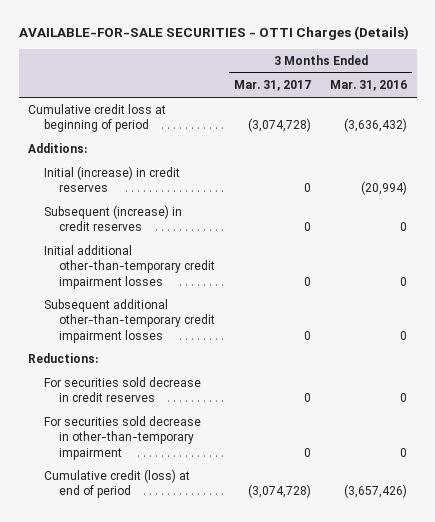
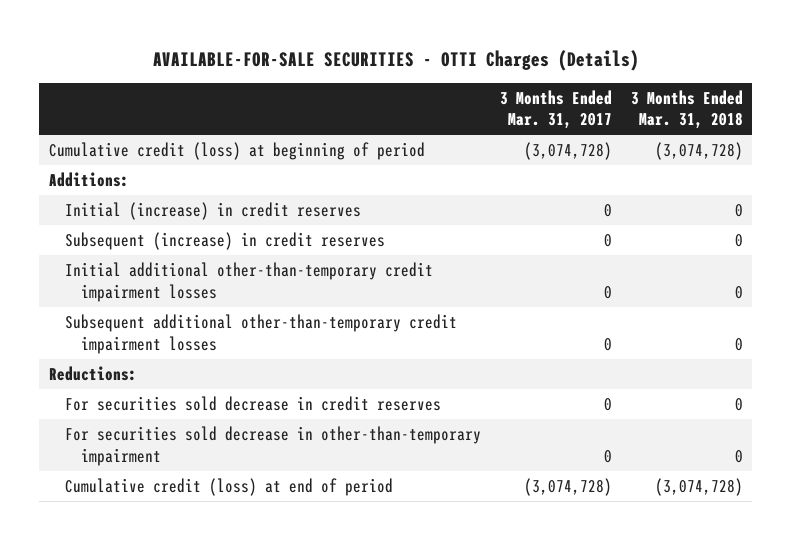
[330,80,408,92] Mar. 31, 2016 -> none
none -> [630,89,743,130] 3 Months Ended Mar. 31, 2018
[28,104,167,133] Cumulative credit loss at beginning of period -> [48,142,425,161] Cumulative credit (loss) at beginning of period

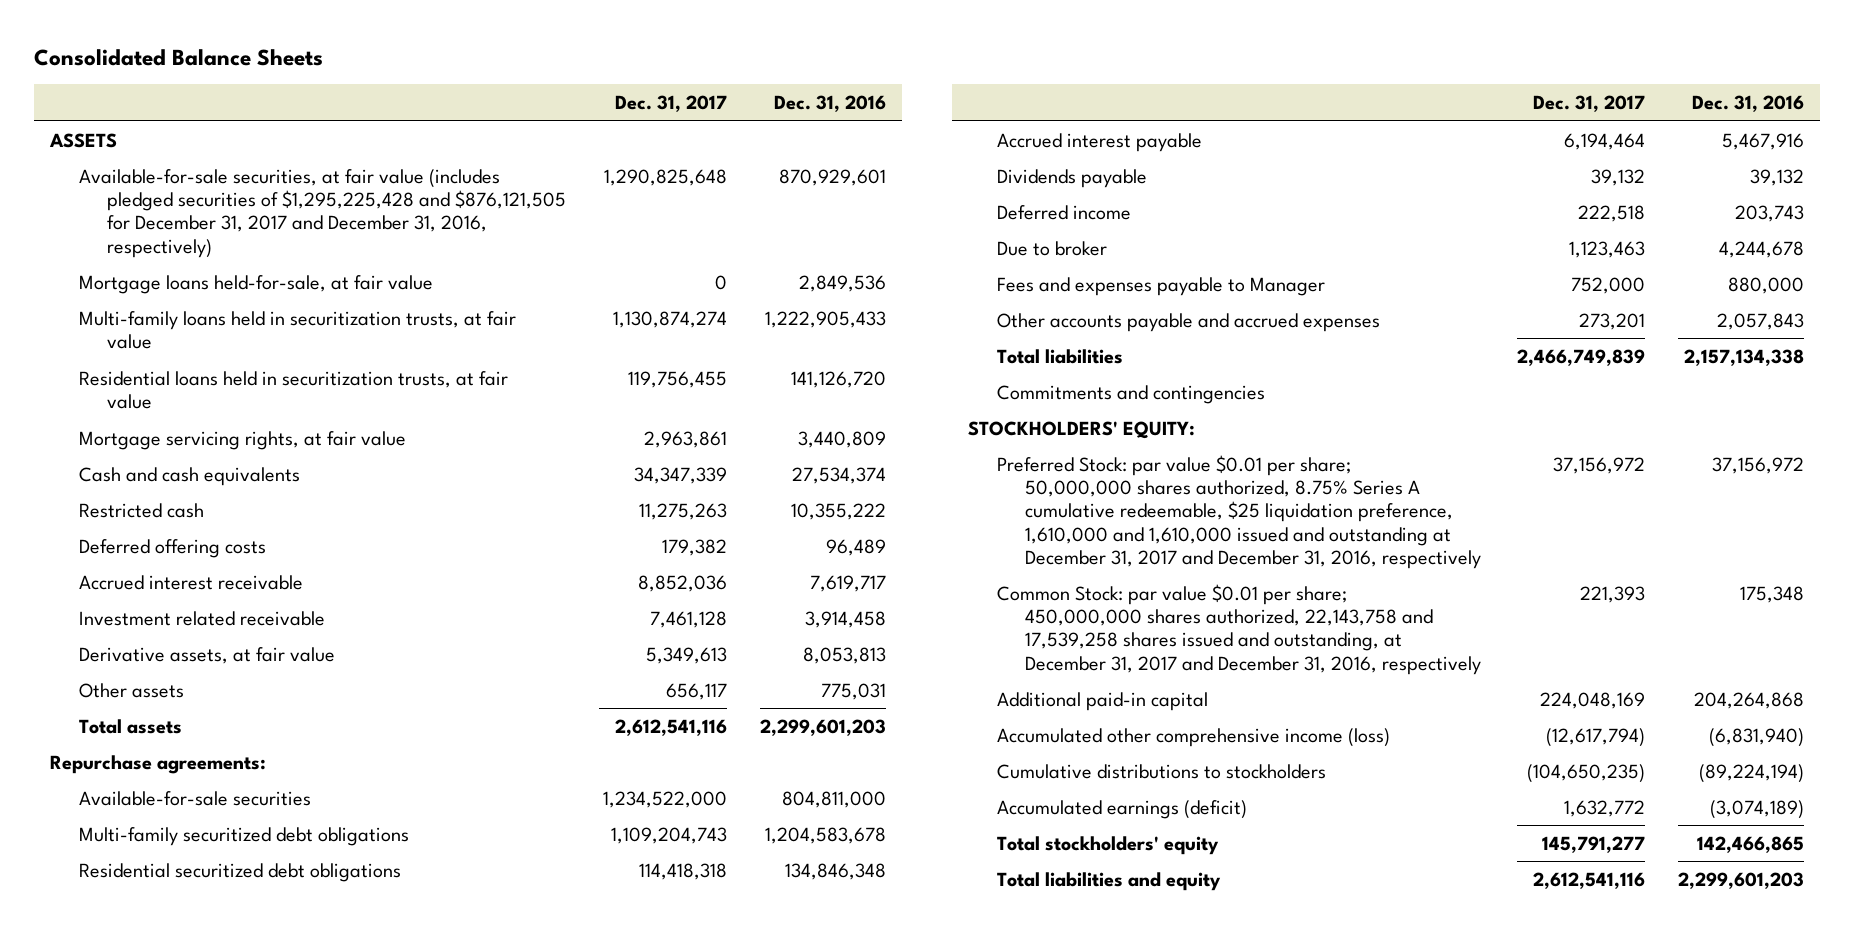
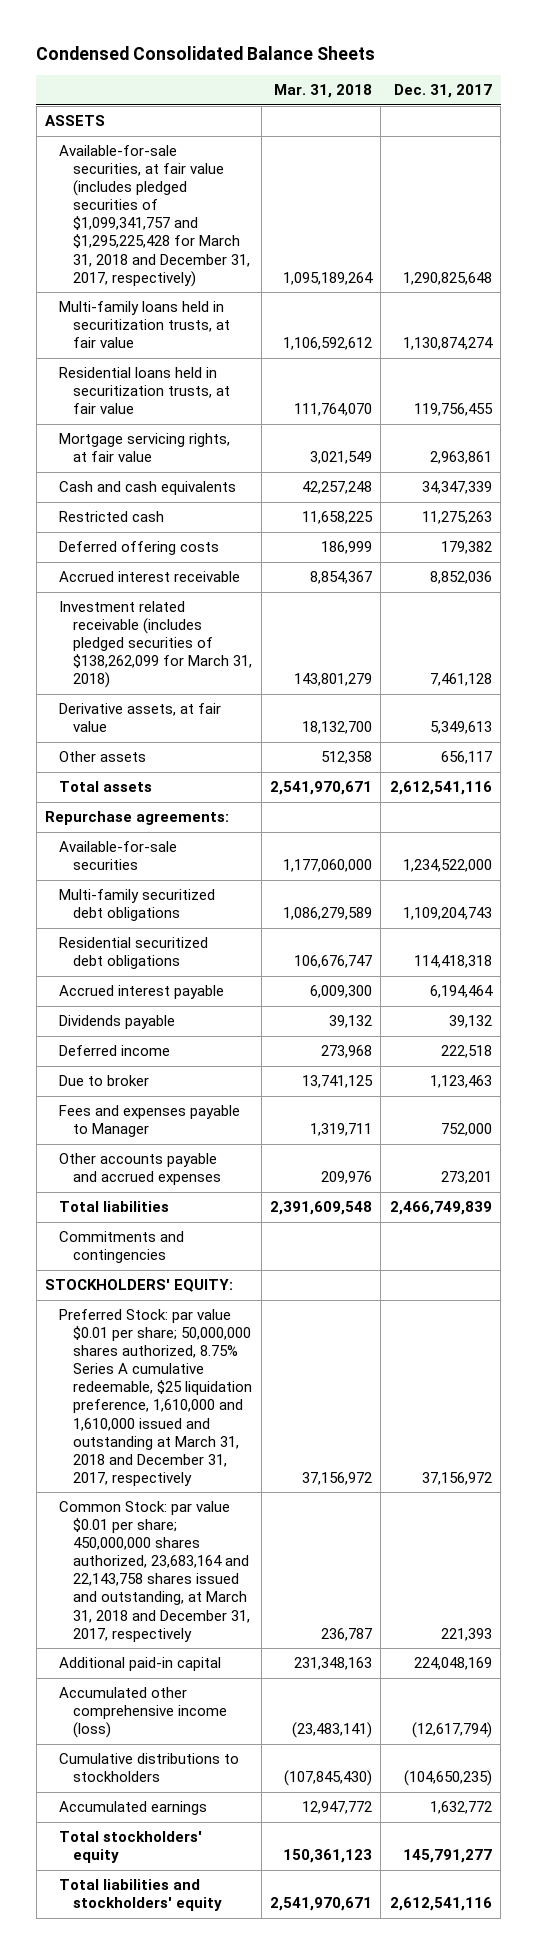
[33,48,323,66] Consolidated Balance Sheets -> [36,45,376,60] Condensed Consolidated Balance Sheets
[773,95,886,113] Dec. 31, 2016 -> none
none -> [274,84,373,99] Mar. 31, 2018
[78,274,433,294] Mortgage loans held-for-sale, at fair value -> none
[78,168,567,258] Available-for-sale securities, at fair value (includes pledged securities of $1,295,225,428 and $876,121,505 for December 31, 2017 and December 31, 2016, respectively) -> [59,145,251,287] Available-for-sale securities, at fair value (includes pledged securities of $1,099,341,757 and $1,295,225,428 for March 31, 2018 and December 31, 2017, respectively)
[78,610,325,626] Investment related receivable -> [59,601,253,689] Investment related receivable (includes pledged securities of $138,262,099 for March 31, 2018)
[996,454,1482,569] Preferred Stock: par value $0.01 per share; 50,000,000 shares authorized, 8.75% Series A cumulative redeemable, $25 liquidation preference, 1,610,000 and 1,610,000 issued and outstanding at December 31, 2017 and December 31, 2016, respectively -> [59,1309,253,1486] Preferred Stock: par value $0.01 per share; 50,000,000 shares authorized, 8.75% Series A cumulative redeemable, $25 liquidation preference, 1,610,000 and 1,610,000 issued and outstanding at March 31, 2018 and December 31, 2017, respectively
[996,583,1482,675] Common Stock: par value $0.01 per share; 450,000,000 shares authorized, 22,143,758 and 17,539,258 shares issued and outstanding, at December 31, 2017 and December 31, 2016, respectively -> [59,1501,251,1642] Common Stock: par value $0.01 per share; 450,000,000 shares authorized, 23,683,164 and 22,143,758 shares issued and outstanding, at March 31, 2018 and December 31, 2017, respectively
[996,799,1247,819] Accumulated earnings (deficit) -> [59,1801,208,1816] Accumulated earnings
[996,871,1221,891] Total liabilities and equity -> [59,1879,223,1912] Total liabilities and stockholders' equity

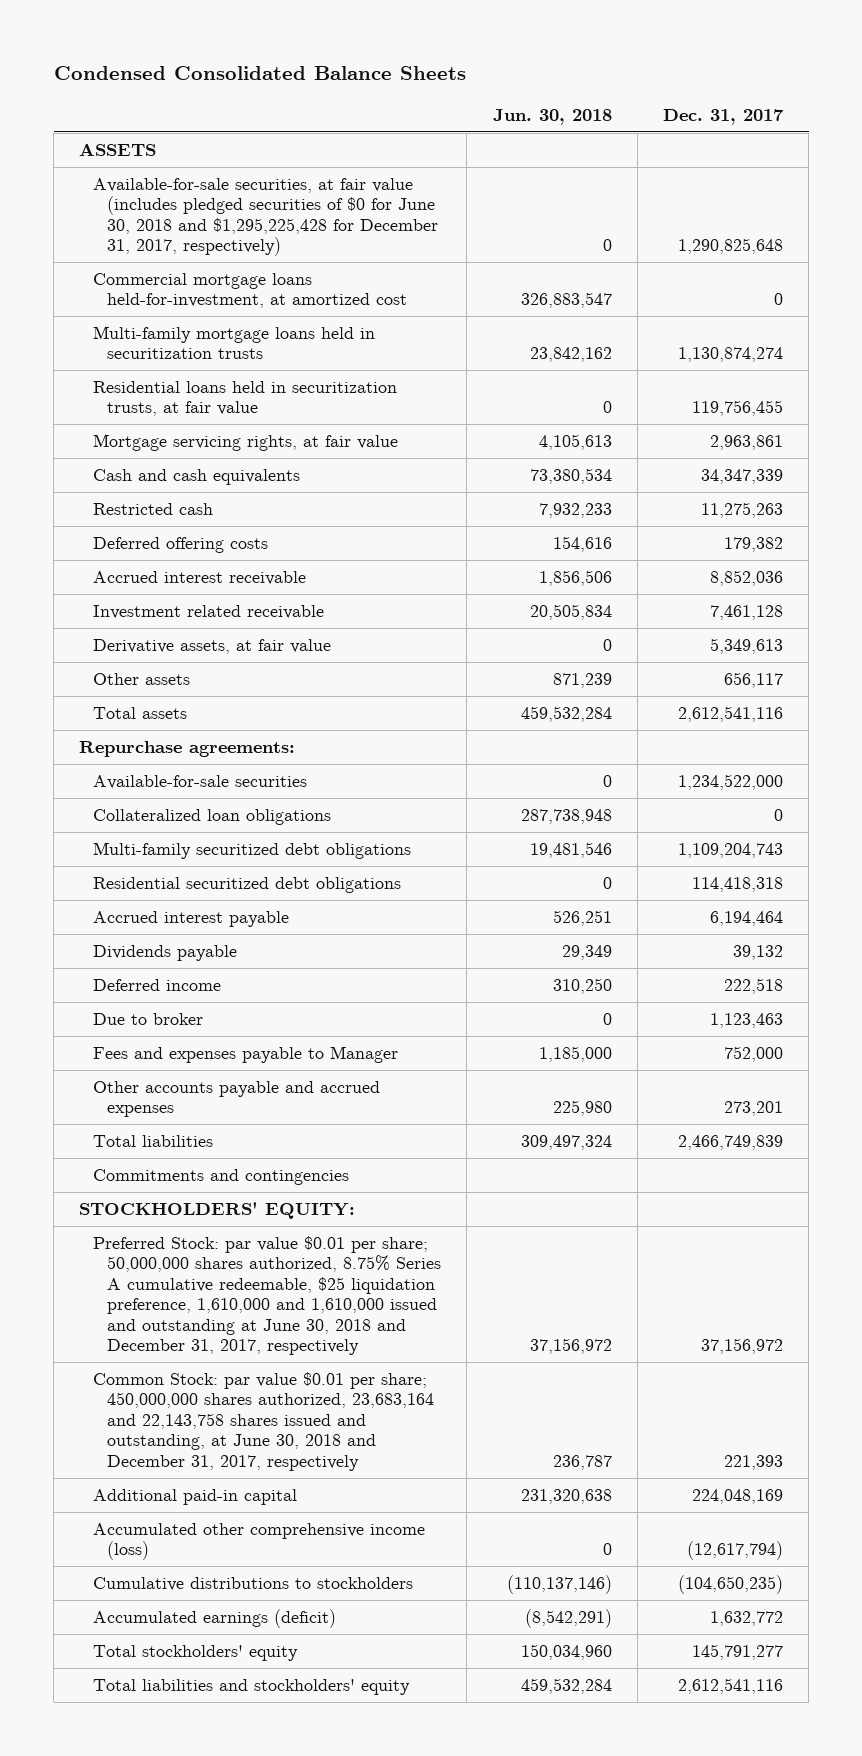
[274,84,373,99] Mar. 31, 2018 -> none
none -> [492,108,612,125] Jun. 30, 2018
[59,145,251,287] Available-for-sale securities, at fair value (includes pledged securities of $1,099,341,757 and $1,295,225,428 for March 31, 2018 and December 31, 2017, respectively) -> [93,177,439,257] Available-for-sale securities, at fair value (includes pledged securities of $0 for June 30, 2018 and $1,295,225,428 for December 31, 2017, respectively)
none -> [93,272,408,309] Commercial mortgage loans held-for-investment, at amortized cost
[59,301,231,349] Multi-family loans held in securitization trusts, at fair value -> [93,325,376,360] Multi-family mortgage loans held in securitization trusts
[59,601,253,689] Investment related receivable (includes pledged securities of $138,262,099 for March 31, 2018) -> [93,604,325,619] Investment related receivable
none -> [93,808,332,825] Collateralized loan obligations
[59,1309,253,1486] Preferred Stock: par value $0.01 per share; 50,000,000 shares authorized, 8.75% Series A cumulative redeemable, $25 liquidation preference, 1,610,000 and 1,610,000 issued and outstanding at March 31, 2018 and December 31, 2017, respectively -> [93,1235,442,1356] Preferred Stock: par value $0.01 per share; 50,000,000 shares authorized, 8.75% Series A cumulative redeemable, $25 liquidation preference, 1,610,000 and 1,610,000 issued and outstanding at June 30, 2018 and December 31, 2017, respectively
[59,1501,251,1642] Common Stock: par value $0.01 per share; 450,000,000 shares authorized, 23,683,164 and 22,143,758 shares issued and outstanding, at March 31, 2018 and December 31, 2017, respectively -> [93,1371,435,1471] Common Stock: par value $0.01 per share; 450,000,000 shares authorized, 23,683,164 and 22,143,758 shares issued and outstanding, at June 30, 2018 and December 31, 2017, respectively
[59,1801,208,1816] Accumulated earnings -> [93,1608,337,1628] Accumulated earnings (deficit)

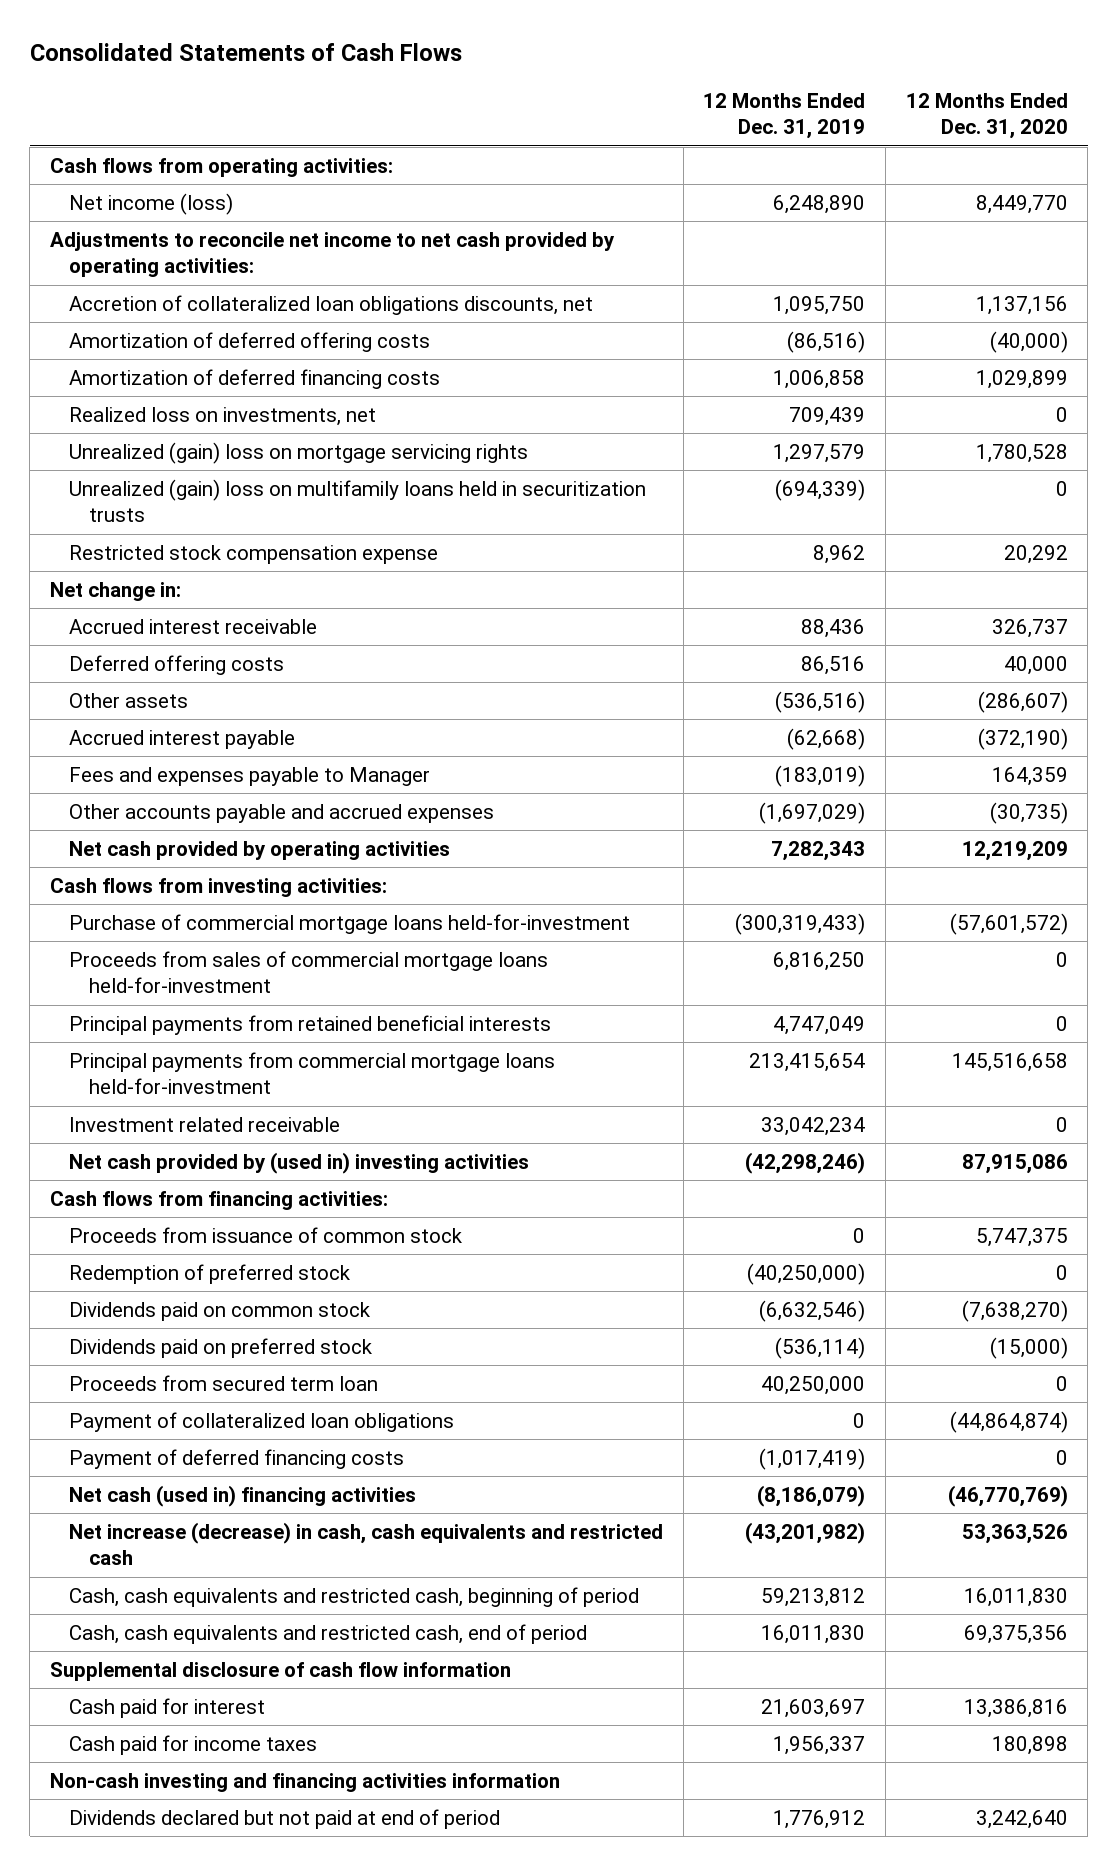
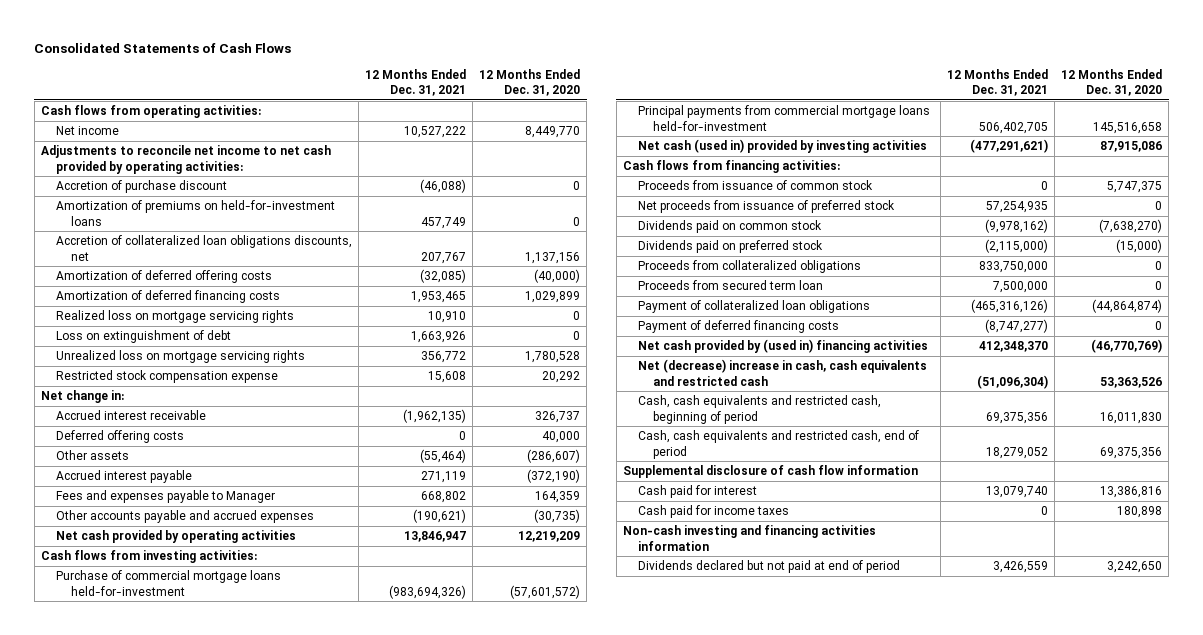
[703,92,866,140] 12 Months Ended Dec. 31, 2019 -> none
none -> [364,68,466,97] 12 Months Ended Dec. 31, 2021
[69,192,234,215] Net income (loss) -> [55,126,119,136] Net income
none -> [55,180,227,194] Accretion of purchase discount
none -> [55,200,335,226] Amortization of premiums on held-for-investment loans
[69,406,377,426] Realized loss on investments, net -> none
[69,478,647,523] Unrealized (gain) loss on multifamily loans held in securitization trusts -> none
none -> [55,310,294,324] Realized loss on mortgage servicing rights
none -> [55,330,231,344] Loss on extinguishment of debt
[69,441,529,464] Unrealized (gain) loss on mortgage servicing rights -> [55,350,305,364] Unrealized loss on mortgage servicing rights
[69,950,549,994] Proceeds from sales of commercial mortgage loans held-for-investment -> none
[69,1014,552,1035] Principal payments from retained beneficial interests -> none
[69,1116,341,1132] Investment related receivable -> none
[69,1151,530,1174] Net cash provided by (used in) investing activities -> [638,139,928,154] Net cash (used in) provided by investing activities
[69,1263,351,1284] Redemption of preferred stock -> none
none -> [638,200,896,214] Net proceeds from issuance of preferred stock
none -> [638,260,862,274] Proceeds from collateralized obligations
[69,1484,417,1507] Net cash (used in) financing activities -> [638,339,929,354] Net cash provided by (used in) financing activities
[69,1521,664,1566] Net increase (decrease) in cash, cash equivalents and restricted cash -> [638,359,928,386] Net (decrease) increase in cash, cash equivalents and restricted cash
[975,1809,1068,1829] 3,242,640 -> [1107,561,1163,574] 3,242,650

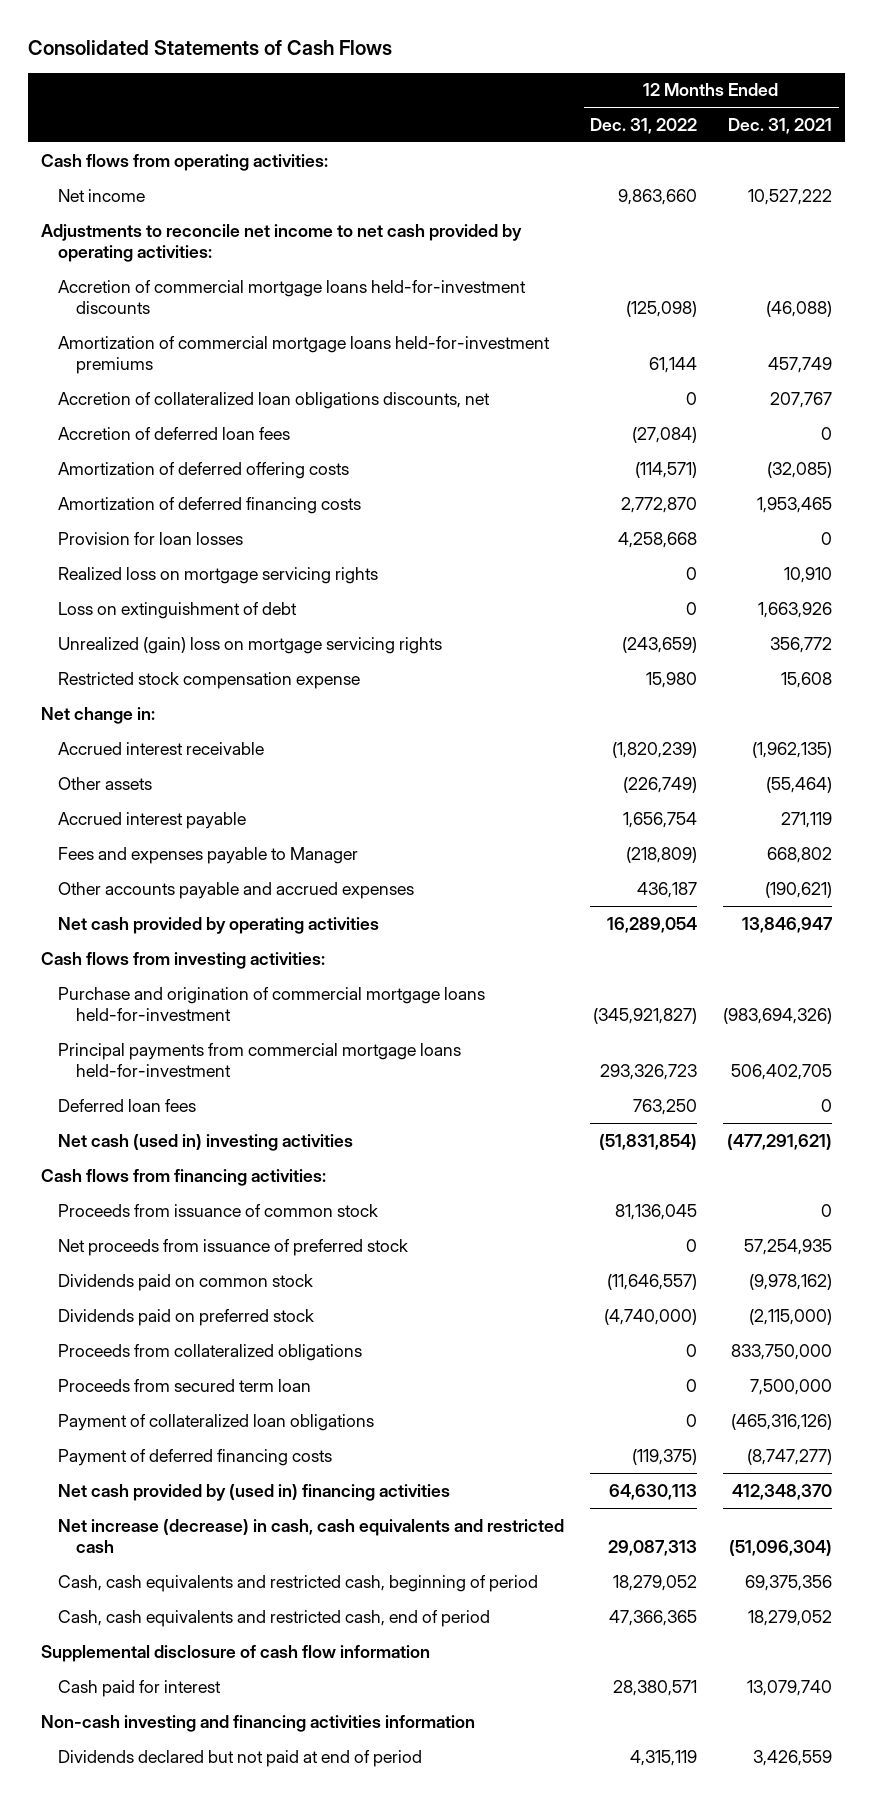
[479,68,581,97] 12 Months Ended Dec. 31, 2020 -> none
none -> [590,117,698,134] Dec. 31, 2022
[55,180,227,194] Accretion of purchase discount -> [58,279,527,314] Accretion of commercial mortgage loans held-for-investment discounts
[55,200,335,226] Amortization of premiums on held-for-investment loans -> [58,335,551,374] Amortization of commercial mortgage loans held-for-investment premiums
none -> [58,426,291,440] Accretion of deferred loan fees
none -> [58,531,244,545] Provision for loan losses
[55,350,305,364] Unrealized loss on mortgage servicing rights -> [58,636,443,654] Unrealized (gain) loss on mortgage servicing rights
[55,430,184,444] Deferred offering costs -> none
[55,570,281,596] Purchase of commercial mortgage loans held-for-investment -> [58,986,486,1021] Purchase and origination of commercial mortgage loans held-for-investment
none -> [58,1098,197,1112] Deferred loan fees
[638,139,928,154] Net cash (used in) provided by investing activities -> [58,1133,354,1151] Net cash (used in) investing activities
[638,359,928,386] Net (decrease) increase in cash, cash equivalents and restricted cash -> [58,1518,565,1553] Net increase (decrease) in cash, cash equivalents and restricted cash
[638,505,790,519] Cash paid for income taxes -> none

